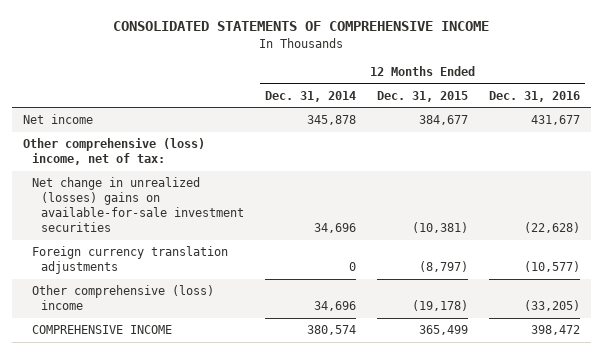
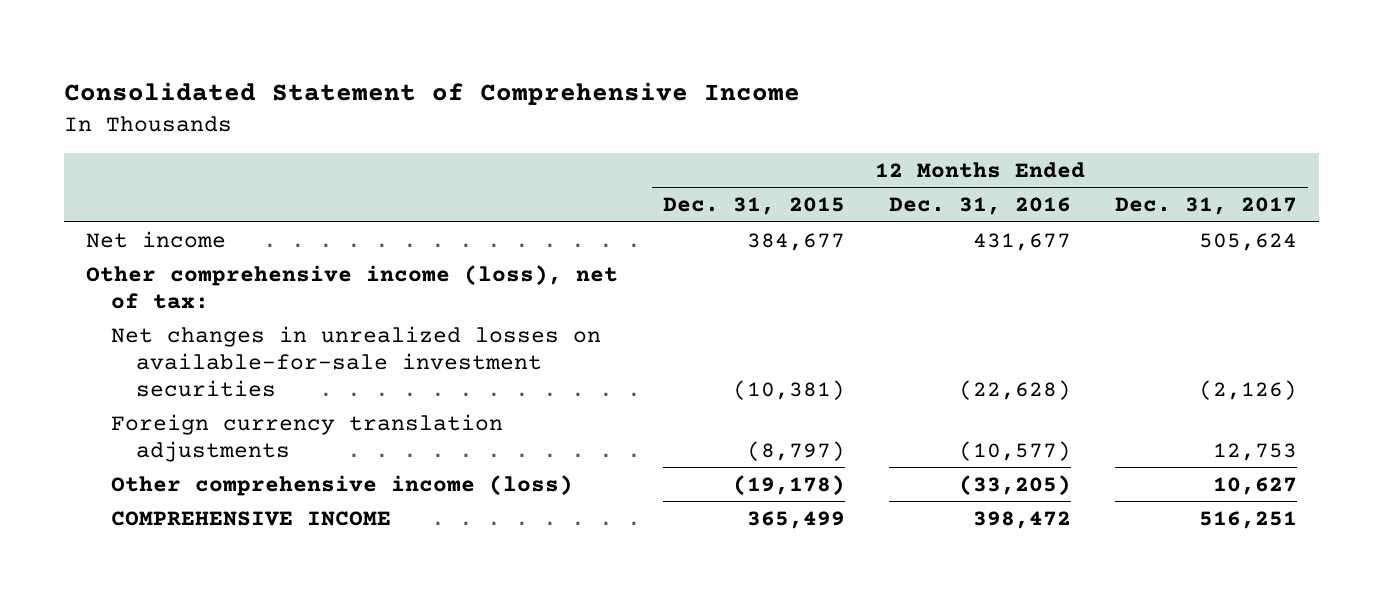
[113,21,490,32] CONSOLIDATED STATEMENTS OF COMPREHENSIVE INCOME -> [64,81,801,105] Consolidated Statement of Comprehensive Income
[265,90,357,102] Dec. 31, 2014 -> none
none -> [1115,197,1298,216] Dec. 31, 2017
[22,138,205,166] Other comprehensive (loss) income, net of tax: -> [86,264,619,309] Other comprehensive income (loss), net of tax:
[32,177,245,233] Net change in unrealized (losses) gains on available-for-sale investment securities -> [111,325,602,397] Net changes in unrealized losses on available-for-sale investment securities
[32,285,215,311] Other comprehensive (loss) income -> [111,474,574,496] Other comprehensive income (loss)

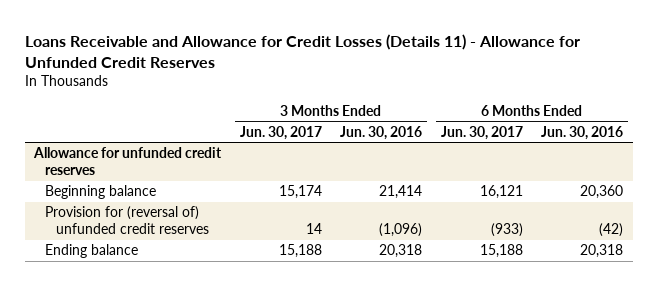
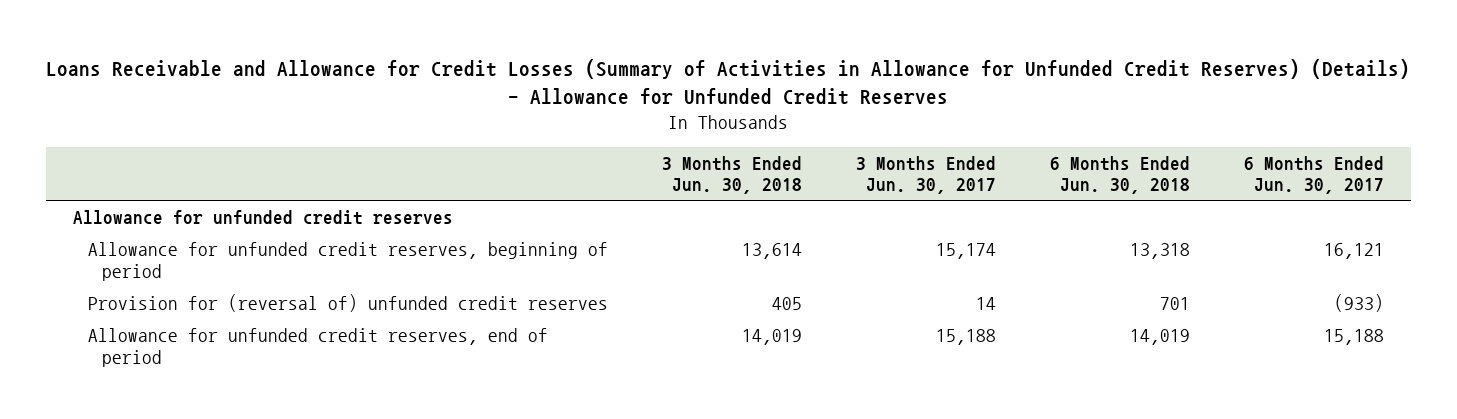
[25,33,581,68] Loans Receivable and Allowance for Credit Losses (Details 11) - Allowance for Unfunded Credit Reserves -> [46,58,1411,106] Loans Receivable and Allowance for Credit Losses (Summary of Activities in Allowance for Unfunded Credit Reserves) (Details) - Allowance for Unfunded Credit Reserves
[340,125,423,140] Jun. 30, 2016 -> none
[541,125,624,140] Jun. 30, 2016 -> none
none -> [661,155,802,195] 3 Months Ended Jun. 30, 2018
none -> [1049,155,1190,195] 6 Months Ended Jun. 30, 2018
[45,185,157,200] Beginning balance -> [87,242,608,281] Allowance for unfunded credit reserves, beginning of period
[45,244,139,259] Ending balance -> [87,328,548,367] Allowance for unfunded credit reserves, end of period

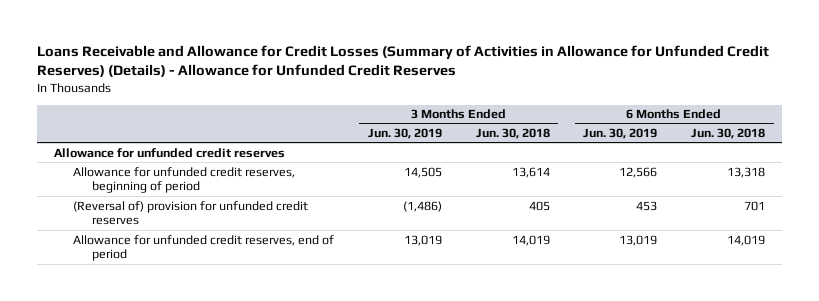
[855,155,996,195] 3 Months Ended Jun. 30, 2017 -> none
[1243,155,1384,195] 6 Months Ended Jun. 30, 2017 -> none
none -> [367,127,442,139] Jun. 30, 2019
none -> [583,127,658,139] Jun. 30, 2019
[87,294,608,313] Provision for (reversal of) unfunded credit reserves -> [72,200,308,226] (Reversal of) provision for unfunded credit reserves

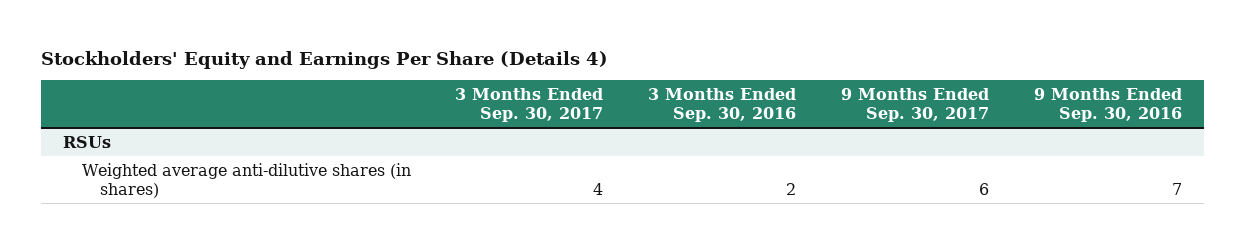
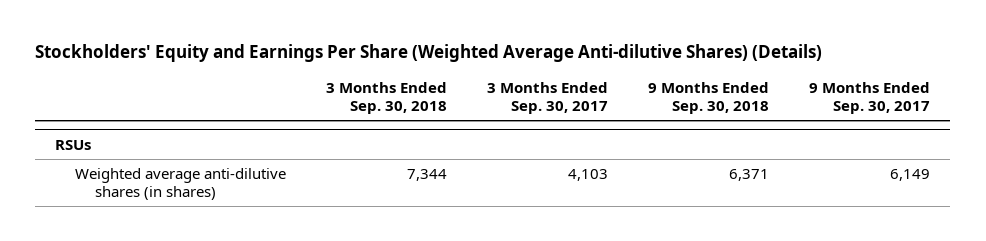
[40,50,608,69] Stockholders' Equity and Earnings Per Share (Details 4) -> [35,44,823,63] Stockholders' Equity and Earnings Per Share (Weighted Average Anti-dilutive Shares) (Details)
[648,87,797,123] 3 Months Ended Sep. 30, 2016 -> none
[1033,87,1182,123] 9 Months Ended Sep. 30, 2016 -> none
none -> [326,81,448,114] 3 Months Ended Sep. 30, 2018
none -> [648,81,770,114] 9 Months Ended Sep. 30, 2018
[593,182,604,195] 4 -> [568,168,609,181] 4,103
[979,182,990,195] 6 -> [890,168,931,181] 6,149

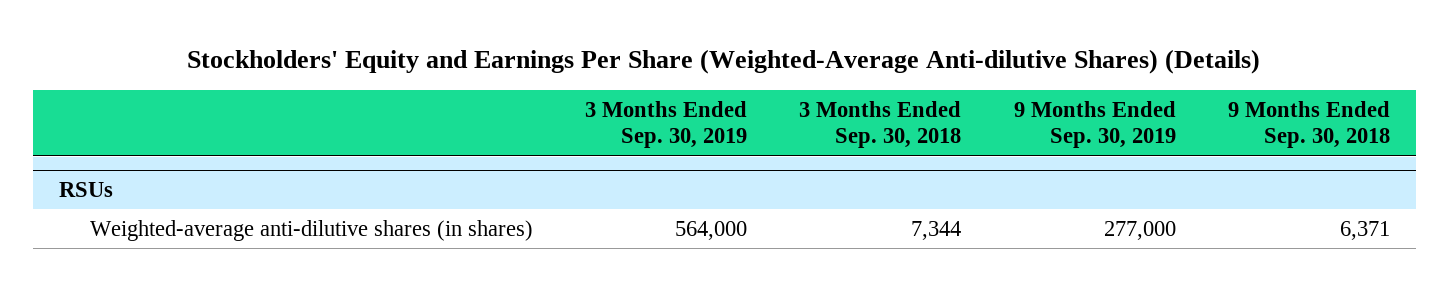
[35,44,823,63] Stockholders' Equity and Earnings Per Share (Weighted Average Anti-dilutive Shares) (Details) -> [187,48,1261,74] Stockholders' Equity and Earnings Per Share (Weighted-Average Anti-dilutive Shares) (Details)
[487,81,609,114] 3 Months Ended Sep. 30, 2017 -> none
[809,81,931,114] 9 Months Ended Sep. 30, 2017 -> none
none -> [585,100,748,149] 3 Months Ended Sep. 30, 2019
none -> [1013,100,1176,149] 9 Months Ended Sep. 30, 2019
[75,167,287,200] Weighted average anti-dilutive shares (in shares) -> [90,219,534,241] Weighted-average anti-dilutive shares (in shares)

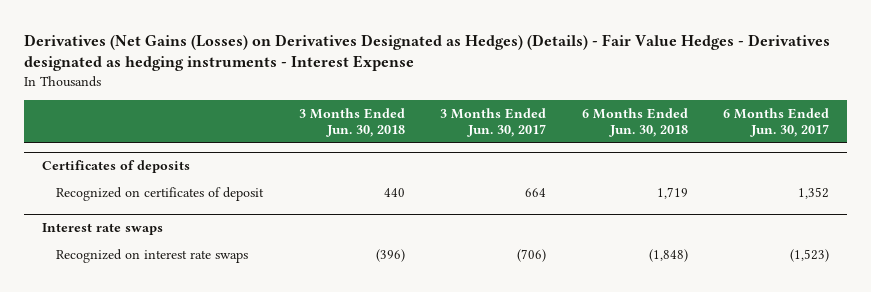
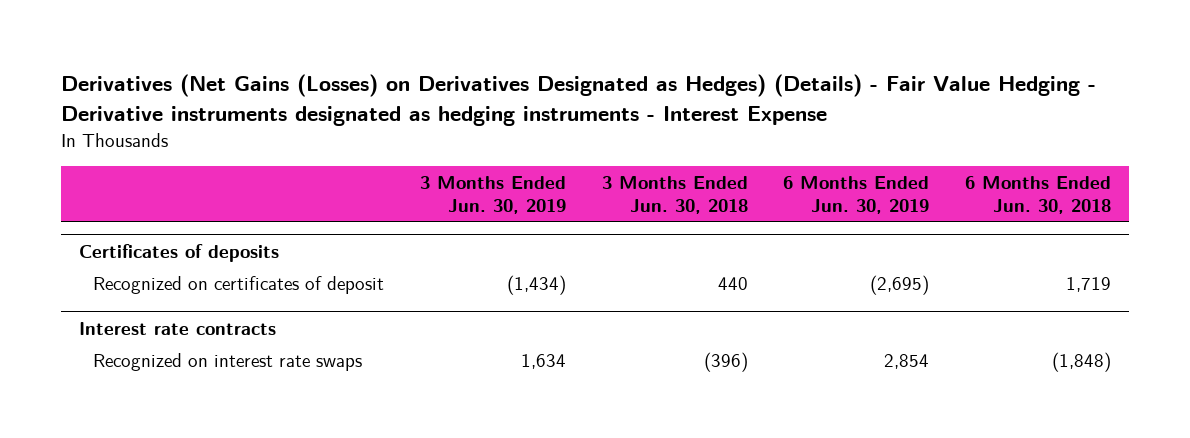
[24,33,831,72] Derivatives (Net Gains (Losses) on Derivatives Designated as Hedges) (Details) - Fair Value Hedges - Derivatives designated as hedging instruments - Interest Expense -> [61,74,1097,126] Derivatives (Net Gains (Losses) on Derivatives Designated as Hedges) (Details) - Fair Value Hedging - Derivative instruments designated as hedging instruments - Interest Expense
[440,107,547,137] 3 Months Ended Jun. 30, 2017 -> none
[723,107,830,137] 6 Months Ended Jun. 30, 2017 -> none
none -> [419,175,566,215] 3 Months Ended Jun. 30, 2019
none -> [783,175,930,215] 6 Months Ended Jun. 30, 2019
[42,223,164,236] Interest rate swaps -> [79,321,277,335] Interest rate contracts

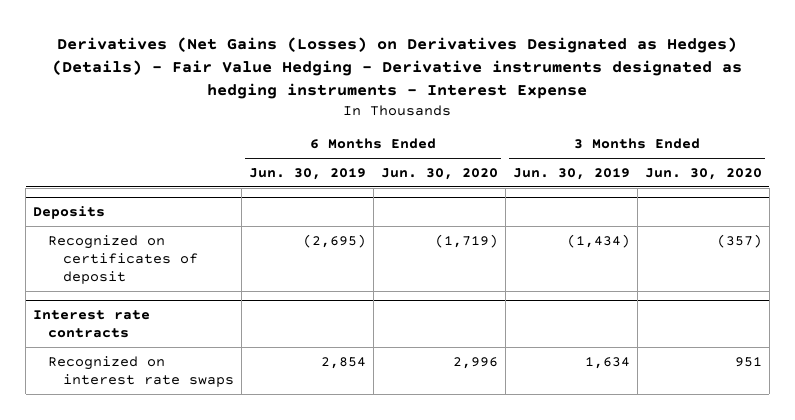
[601,175,748,215] 3 Months Ended Jun. 30, 2018 -> none
[965,175,1112,215] 6 Months Ended Jun. 30, 2018 -> none
none -> [380,167,498,180] Jun. 30, 2020
none -> [644,167,762,180] Jun. 30, 2020
[79,243,280,262] Certificates of deposits -> [33,205,106,219] Deposits

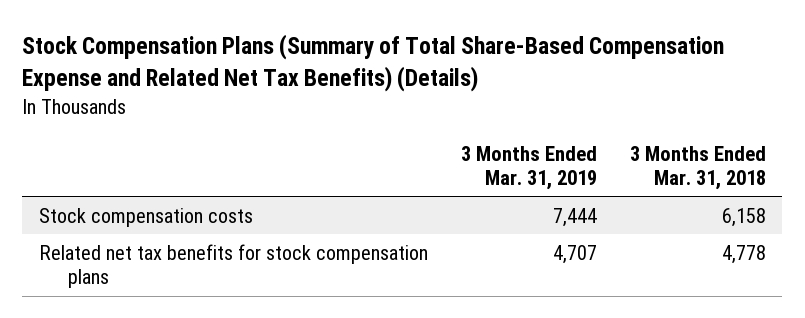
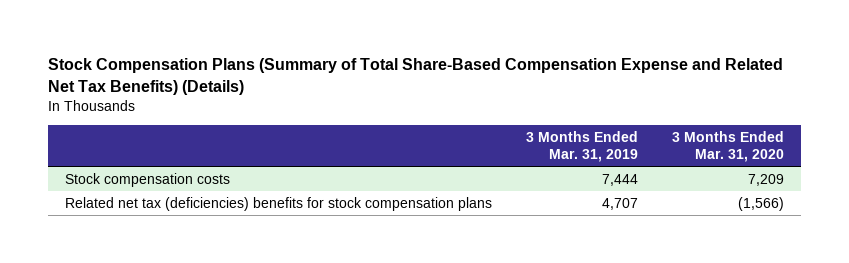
[629,145,766,191] 3 Months Ended Mar. 31, 2018 -> none
none -> [671,131,784,162] 3 Months Ended Mar. 31, 2020
[38,243,428,289] Related net tax benefits for stock compensation plans -> [65,196,493,211] Related net tax (deficiencies) benefits for stock compensation plans

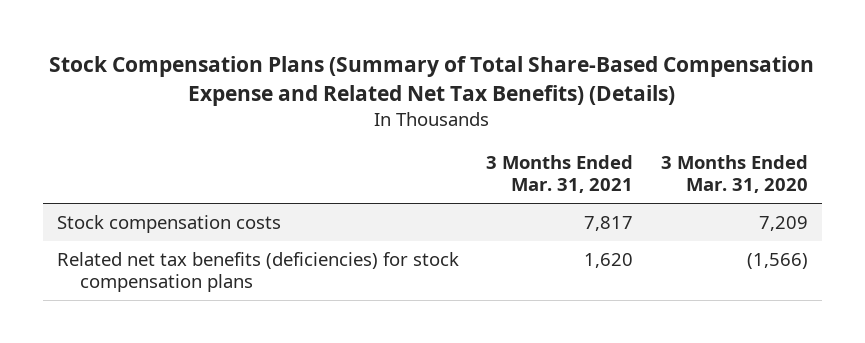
[525,131,638,162] 3 Months Ended Mar. 31, 2019 -> none
none -> [486,155,634,194] 3 Months Ended Mar. 31, 2021
[65,196,493,211] Related net tax (deficiencies) benefits for stock compensation plans -> [57,252,460,293] Related net tax benefits (deficiencies) for stock compensation plans

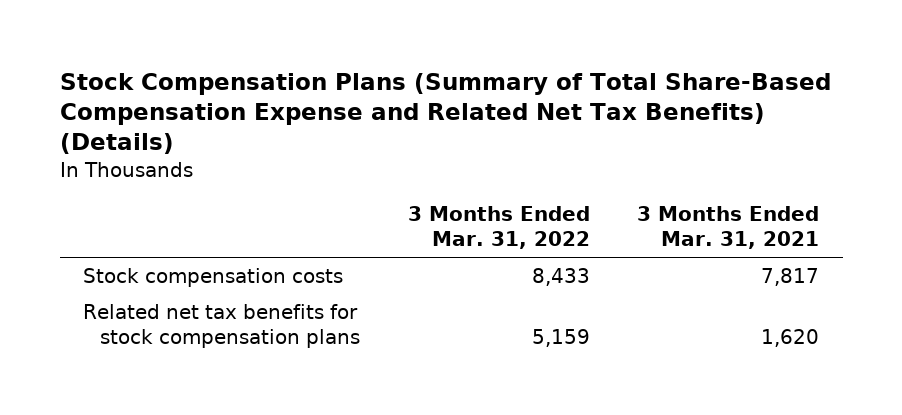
[660,155,808,194] 3 Months Ended Mar. 31, 2020 -> none
none -> [407,206,590,250] 3 Months Ended Mar. 31, 2022
[57,252,460,293] Related net tax benefits (deficiencies) for stock compensation plans -> [83,304,361,349] Related net tax benefits for stock compensation plans

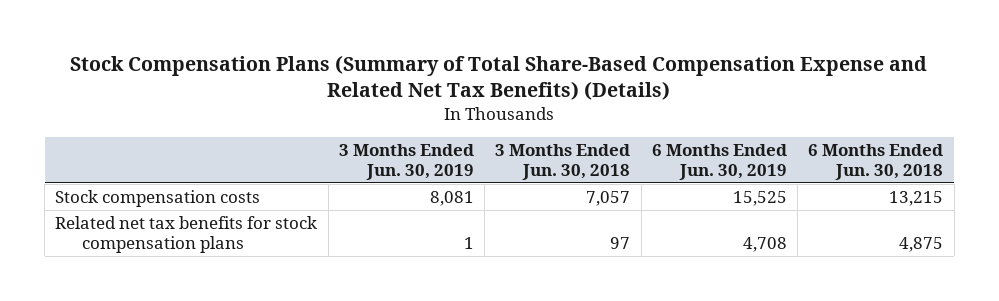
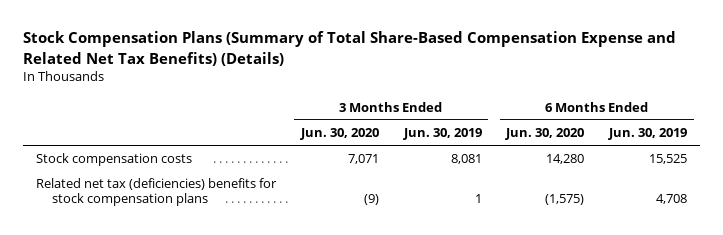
[495,143,631,180] 3 Months Ended Jun. 30, 2018 -> none
[808,143,944,180] 6 Months Ended Jun. 30, 2018 -> none
none -> [299,128,379,141] Jun. 30, 2020
none -> [505,128,585,141] Jun. 30, 2020
[55,216,318,254] Related net tax benefits for stock compensation plans -> [35,178,277,207] Related net tax (deficiencies) benefits for stock compensation plans

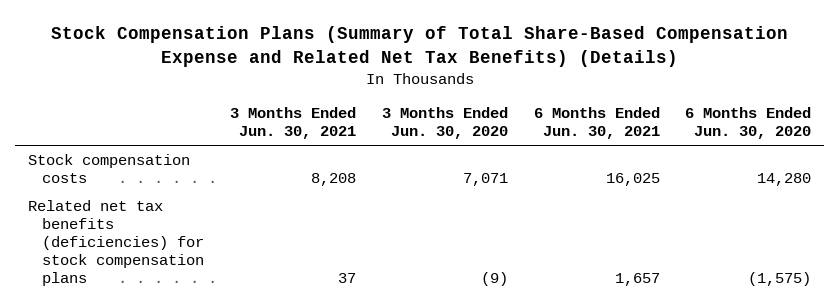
[402,128,482,141] Jun. 30, 2019 -> none
[608,128,688,141] Jun. 30, 2019 -> none
none -> [229,107,356,140] 3 Months Ended Jun. 30, 2021
none -> [533,107,660,140] 6 Months Ended Jun. 30, 2021
[35,178,277,207] Related net tax (deficiencies) benefits for stock compensation plans -> [28,200,204,286] Related net tax benefits (deficiencies) for stock compensation plans

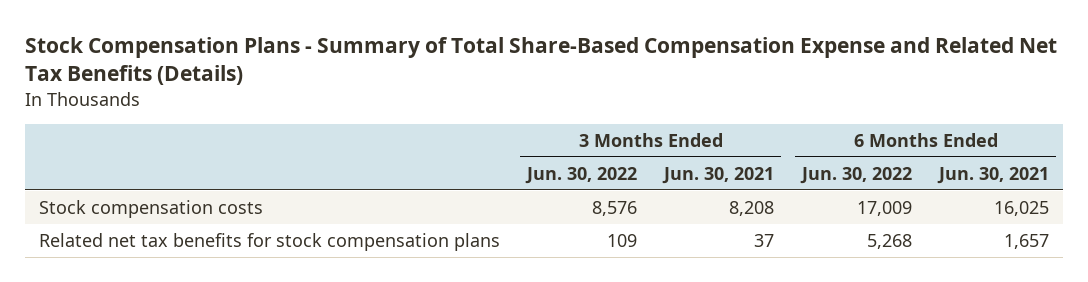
[50,26,788,68] Stock Compensation Plans (Summary of Total Share-Based Compensation Expense and Related Net Tax Benefits) (Details) -> [24,37,1057,86] Stock Compensation Plans - Summary of Total Share-Based Compensation Expense and Related Net Tax Benefits (Details)
[381,107,508,140] 3 Months Ended Jun. 30, 2020 -> none
[685,107,812,140] 6 Months Ended Jun. 30, 2020 -> none
none -> [525,166,638,184] Jun. 30, 2022
none -> [799,166,912,184] Jun. 30, 2022
[28,200,204,286] Related net tax benefits (deficiencies) for stock compensation plans -> [38,233,500,252] Related net tax benefits for stock compensation plans

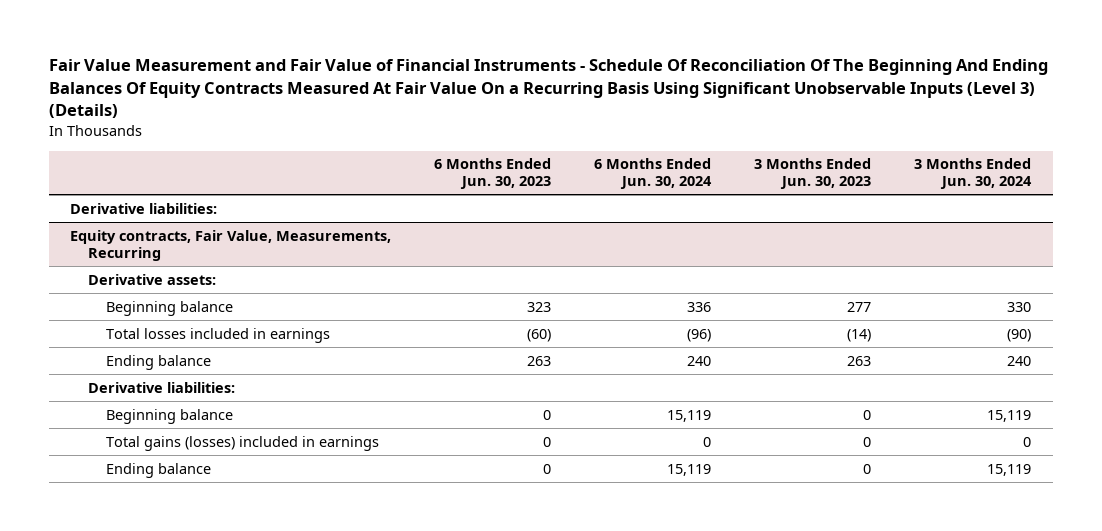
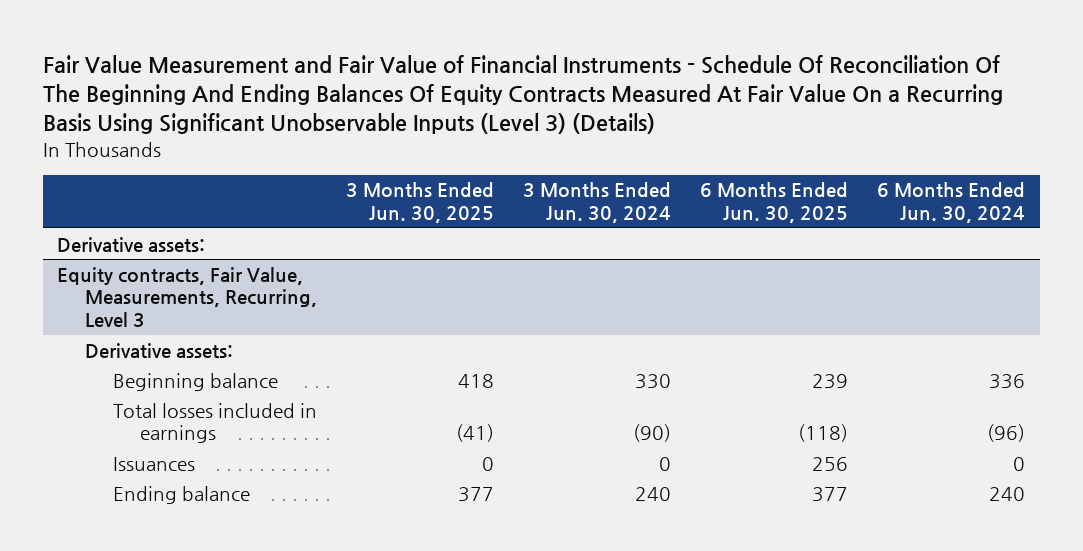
[434,158,552,190] 6 Months Ended Jun. 30, 2023 -> none
[754,158,872,190] 3 Months Ended Jun. 30, 2023 -> none
none -> [346,182,495,224] 3 Months Ended Jun. 30, 2025
none -> [700,182,849,224] 6 Months Ended Jun. 30, 2025
[70,202,218,214] Derivative liabilities: -> none
[70,229,392,261] Equity contracts, Fair Value, Measurements, Recurring -> none
none -> [57,266,317,328] Equity contracts, Fair Value, Measurements, Recurring, Level 3
none -> [84,342,233,358] Derivative assets:
none -> [112,456,195,471] Issuances
[87,381,235,393] Derivative liabilities: -> none
[105,408,233,424] Beginning balance -> none
[105,435,379,451] Total gains (losses) included in earnings -> none
[105,462,211,478] Ending balance -> none

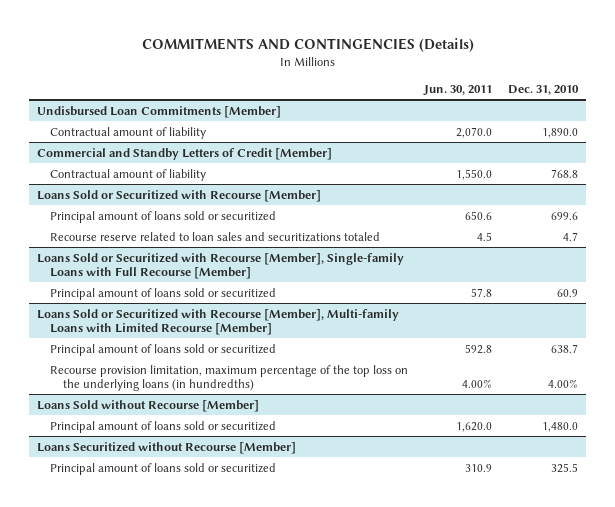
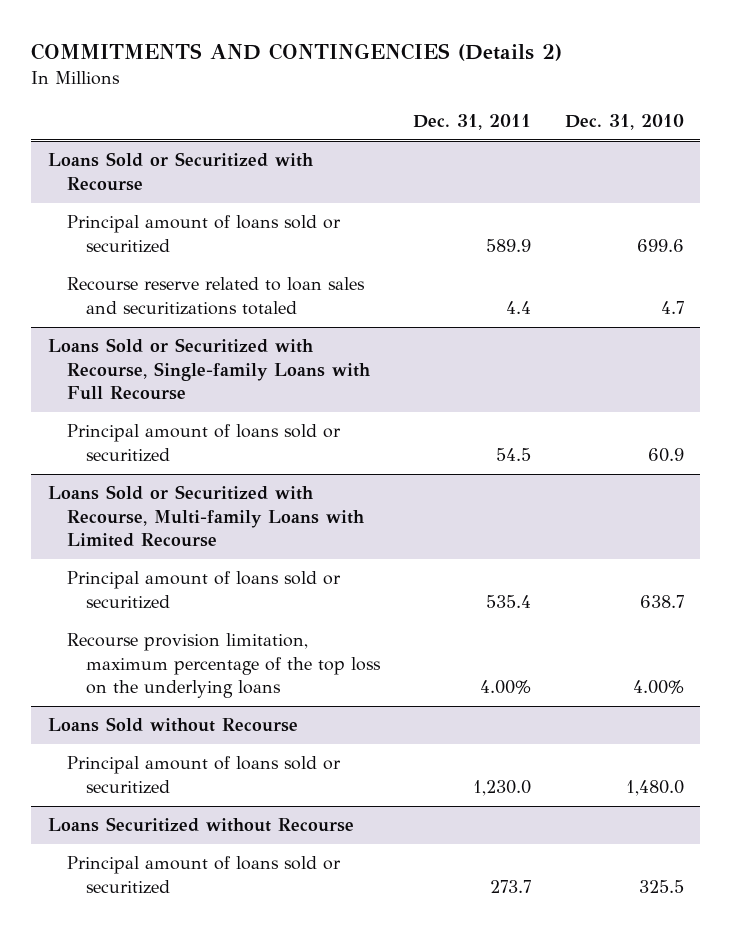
[141,37,474,52] COMMITMENTS AND CONTINGENCIES (Details) -> [31,43,563,62] COMMITMENTS AND CONTINGENCIES (Details 2)
[422,84,492,96] Jun. 30, 2011 -> none
none -> [413,114,532,131] Dec. 31, 2011
[37,105,282,118] Undisbursed Loan Commitments [Member] -> none
[50,126,207,139] Contractual amount of liability -> none
[37,147,333,160] Commercial and Standby Letters of Credit [Member] -> none
[50,168,207,181] Contractual amount of liability -> none
[37,189,322,202] Loans Sold or Securitized with Recourse [Member] -> [47,152,313,191] Loans Sold or Securitized with Recourse
[37,252,405,279] Loans Sold or Securitized with Recourse [Member], Single-family Loans with Full Recourse [Member] -> [47,338,370,401] Loans Sold or Securitized with Recourse, Single-family Loans with Full Recourse
[37,308,400,335] Loans Sold or Securitized with Recourse [Member], Multi-family Loans with Limited Recourse [Member] -> [47,485,364,548] Loans Sold or Securitized with Recourse, Multi-family Loans with Limited Recourse
[50,364,409,391] Recourse provision limitation, maximum percentage of the top loss on the underlying loans (in hundredths) -> [66,633,381,699] Recourse provision limitation, maximum percentage of the top loss on the underlying loans
[37,399,260,412] Loans Sold without Recourse [Member] -> [47,717,298,733] Loans Sold without Recourse
[37,441,297,454] Loans Securitized without Recourse [Member] -> [47,817,354,833] Loans Securitized without Recourse

